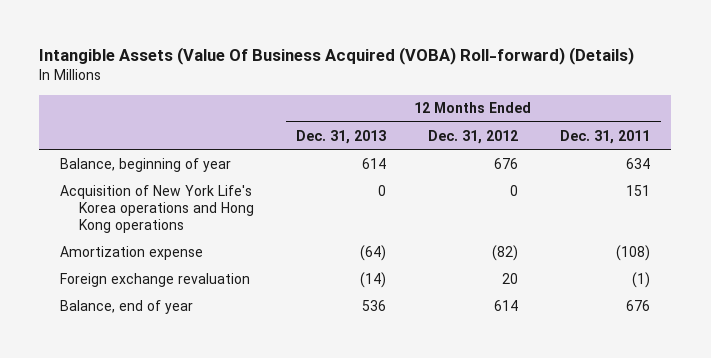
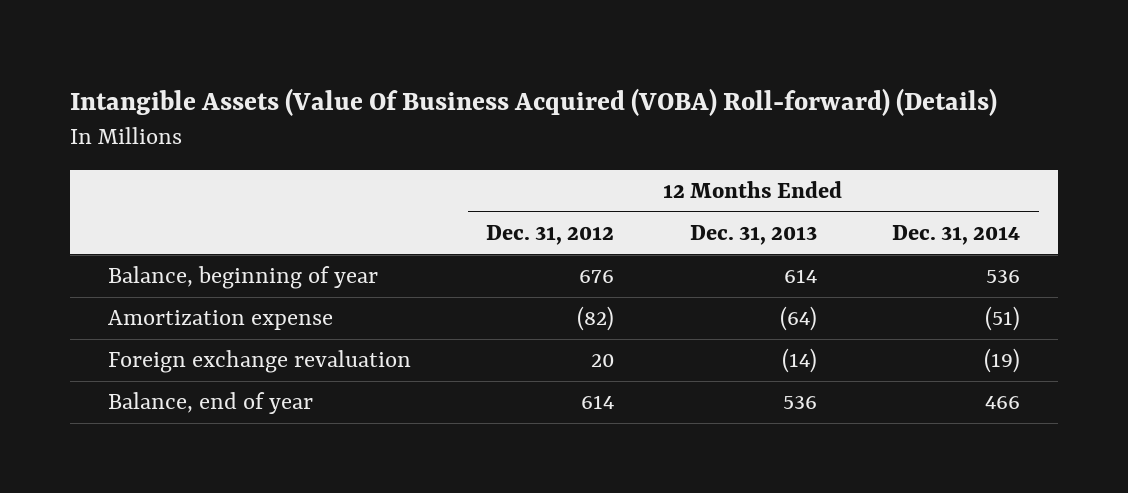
[560,129,651,144] Dec. 31, 2011 -> none
none -> [892,225,1021,246] Dec. 31, 2014
[60,184,255,233] Acquisition of New York Life's Korea operations and Hong Kong operations -> none

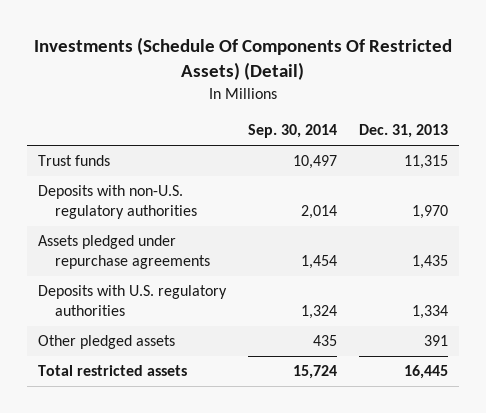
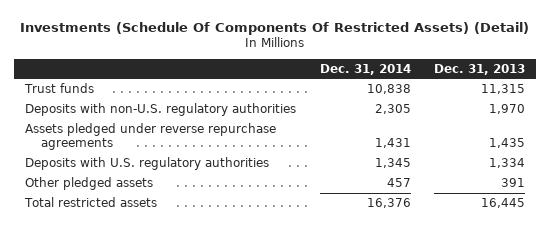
[247,124,337,139] Sep. 30, 2014 -> none
none -> [319,63,411,75] Dec. 31, 2014
[37,235,210,270] Assets pledged under repurchase agreements -> [25,122,277,151] Assets pledged under reverse repurchase agreements

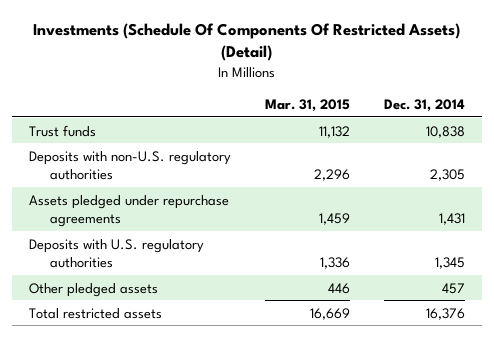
[433,63,525,75] Dec. 31, 2013 -> none
none -> [265,99,351,113] Mar. 31, 2015
[25,122,277,151] Assets pledged under reverse repurchase agreements -> [29,194,230,228] Assets pledged under repurchase agreements

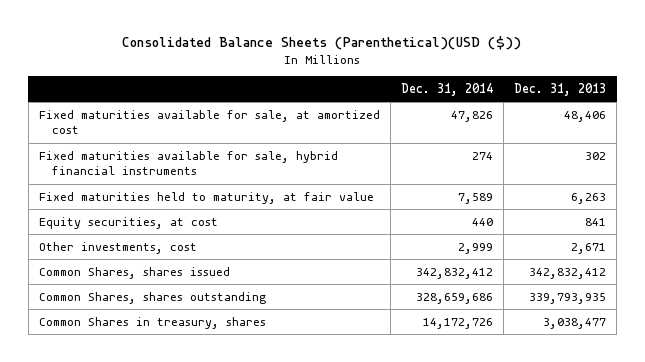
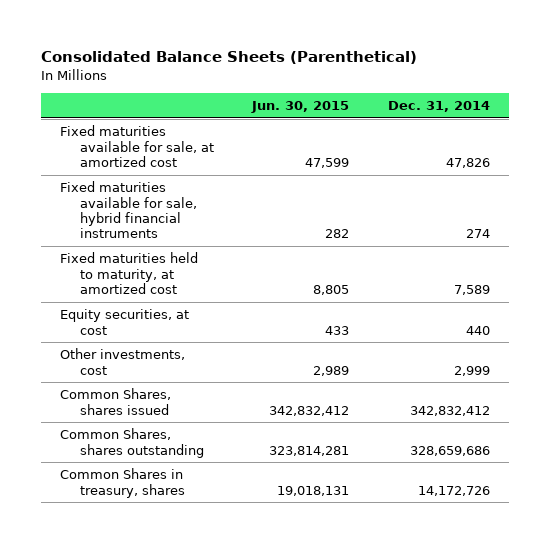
[122,36,522,51] Consolidated Balance Sheets (Parenthetical)(USD ($)) -> [41,50,418,64] Consolidated Balance Sheets (Parenthetical)
[514,82,607,96] Dec. 31, 2013 -> none
none -> [251,101,350,114] Jun. 30, 2015
[38,191,374,204] Fixed maturities held to maturity, at fair value -> [60,252,199,295] Fixed maturities held to maturity, at amortized cost

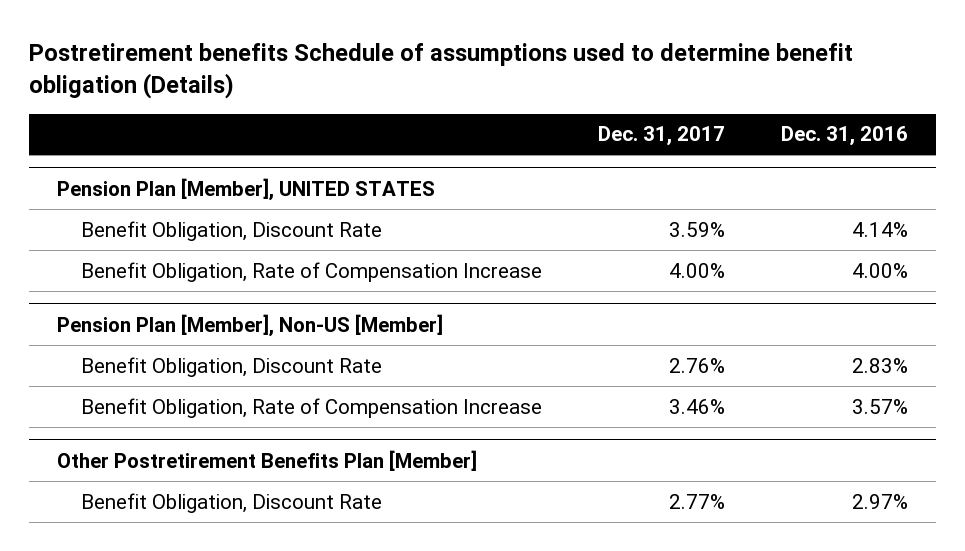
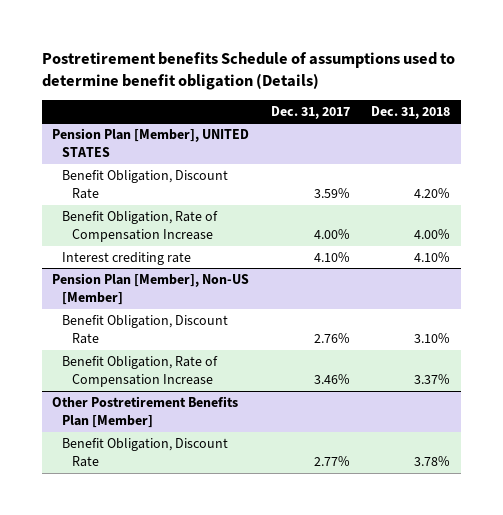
[781,126,909,147] Dec. 31, 2016 -> none
none -> [371,105,451,119] Dec. 31, 2018
none -> [62,251,192,265] Interest crediting rate

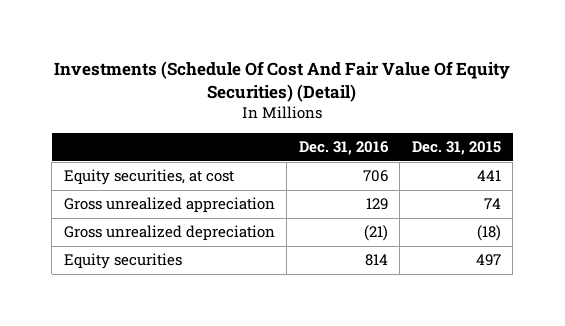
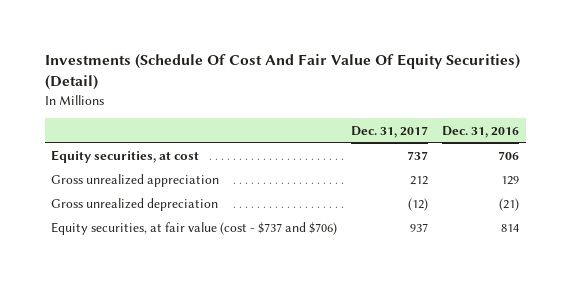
[411,141,501,156] Dec. 31, 2015 -> none
none -> [351,125,429,138] Dec. 31, 2017
[63,253,182,270] Equity securities -> [51,221,338,235] Equity securities, at fair value (cost - $737 and $706)

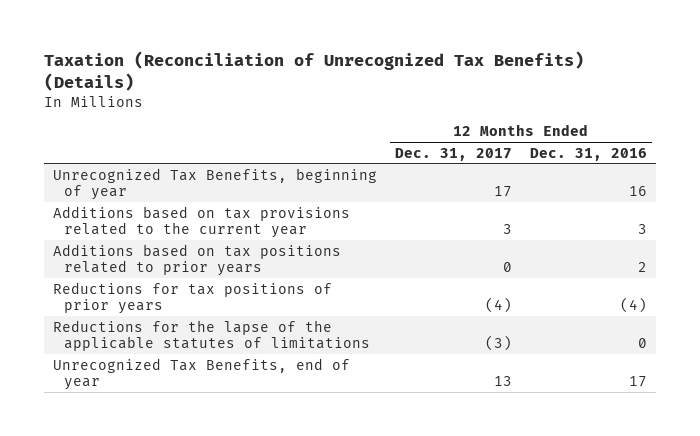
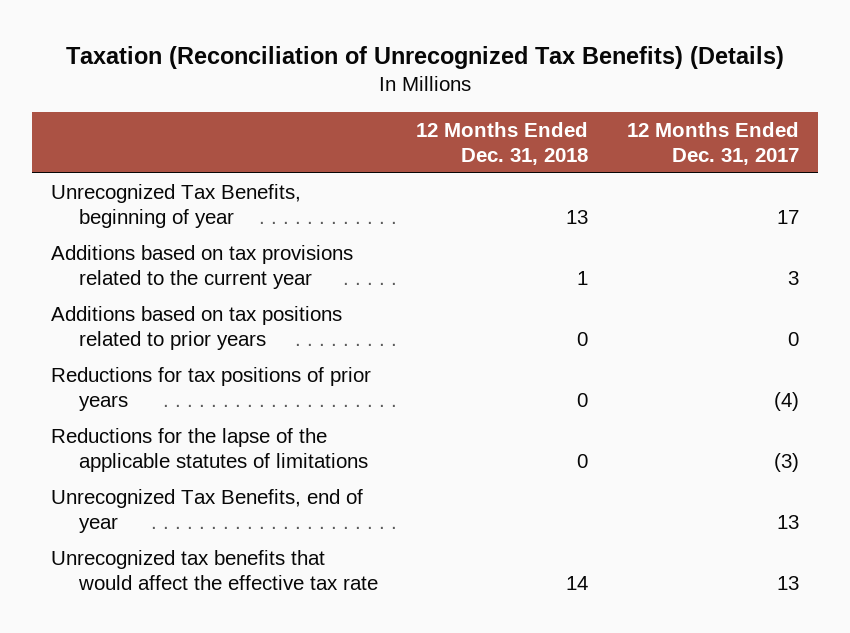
[530,147,648,161] Dec. 31, 2016 -> none
none -> [416,121,589,165] 12 Months Ended Dec. 31, 2018
none -> [51,550,379,591] Unrecognized tax benefits that would affect the effective tax rate

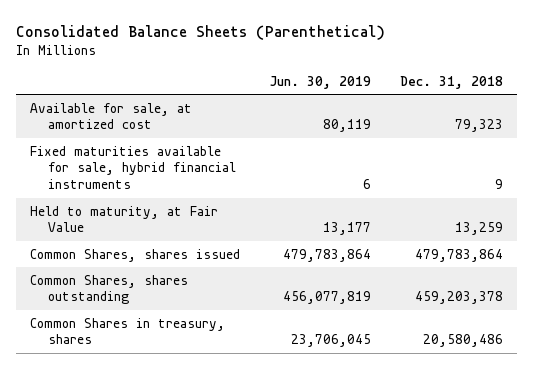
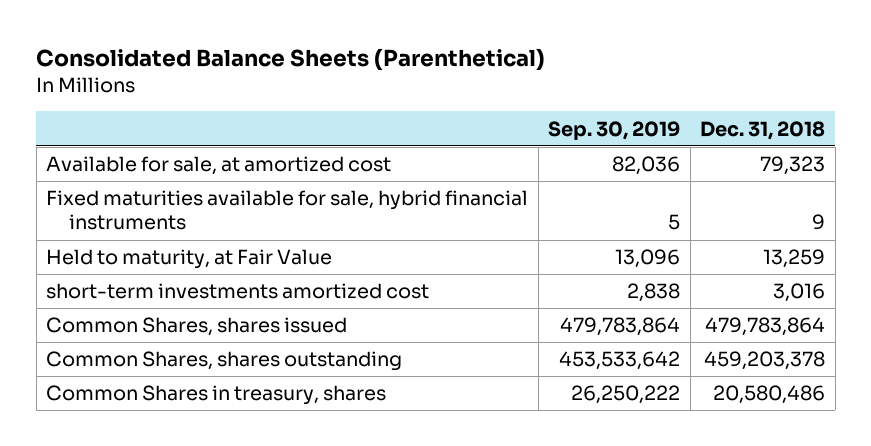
[269,75,371,89] Jun. 30, 2019 -> none
none -> [548,120,681,140] Sep. 30, 2019
none -> [46,283,430,300] short-term investments amortized cost

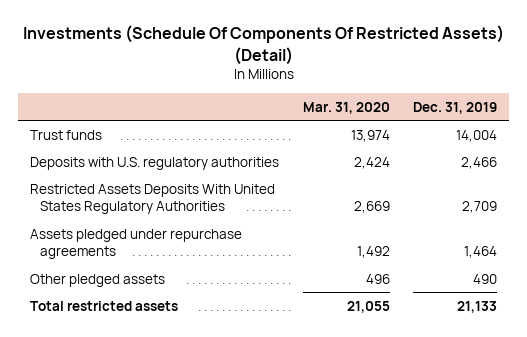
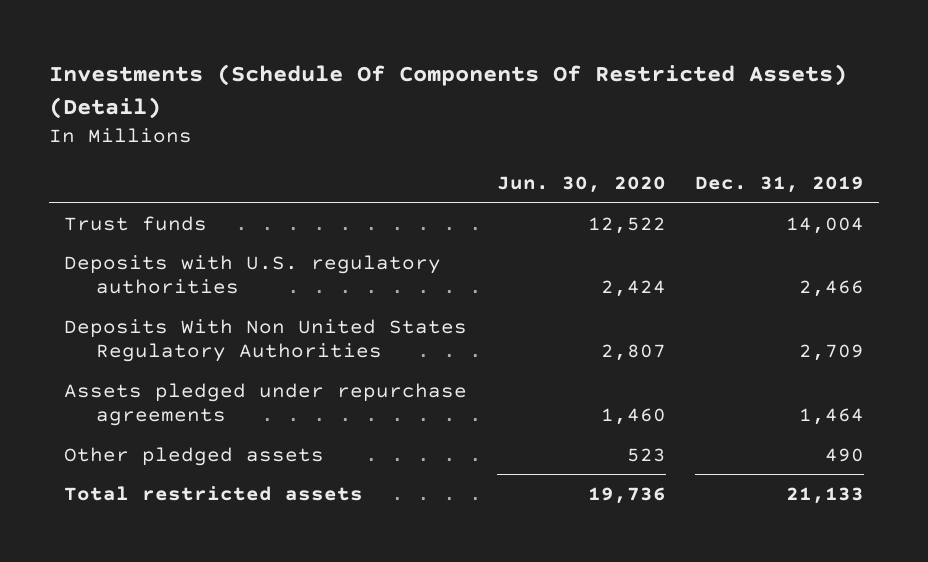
[302,101,390,114] Mar. 31, 2020 -> none
none -> [496,176,666,194] Jun. 30, 2020
[29,183,275,215] Restricted Assets Deposits With United States Regulatory Authorities -> [63,318,467,363] Deposits With Non United States Regulatory Authorities

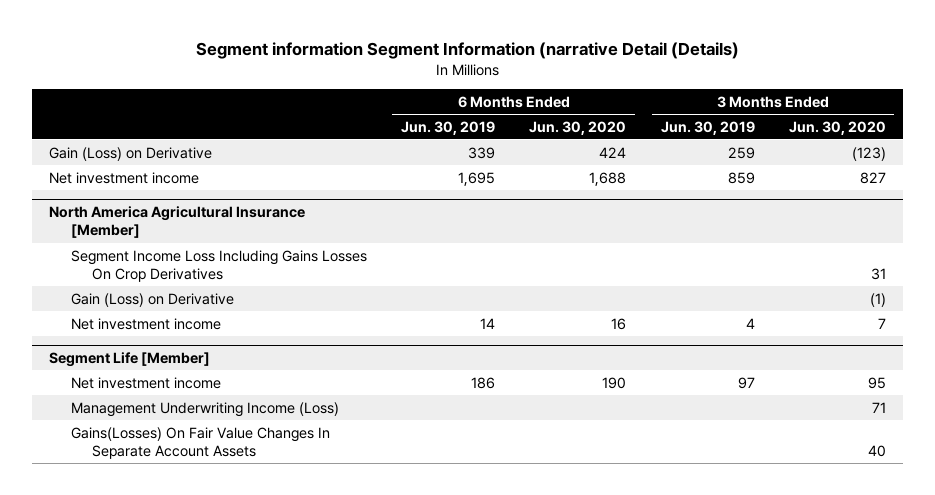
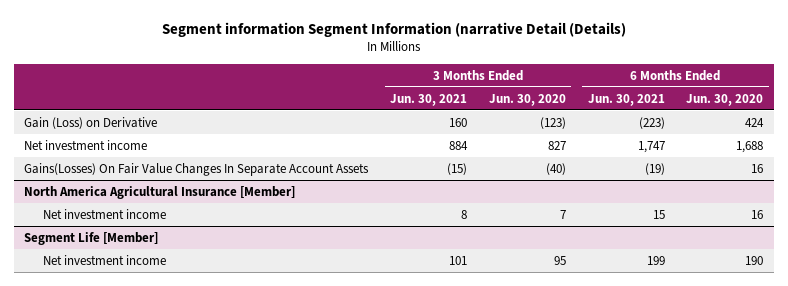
[400,120,495,135] Jun. 30, 2019 -> none
[660,120,755,135] Jun. 30, 2019 -> none
none -> [390,93,468,106] Jun. 30, 2021
none -> [587,93,665,106] Jun. 30, 2021
none -> [24,162,370,176] Gains(Losses) On Fair Value Changes In Separate Account Assets
[70,249,367,283] Segment Income Loss Including Gains Losses On Crop Derivatives -> none
[70,292,234,307] Gain (Loss) on Derivative -> none
[70,401,339,417] Management Underwriting Income (Loss) -> none
[70,426,330,460] Gains(Losses) On Fair Value Changes In Separate Account Assets -> none

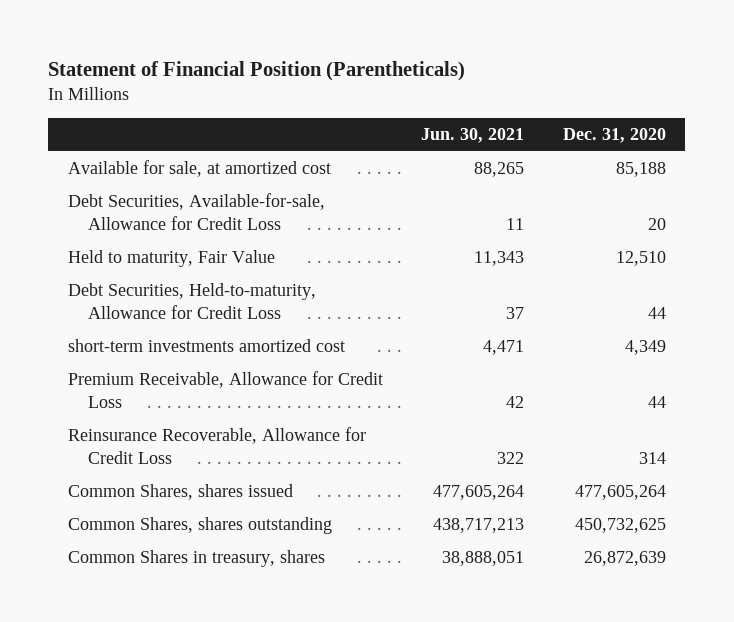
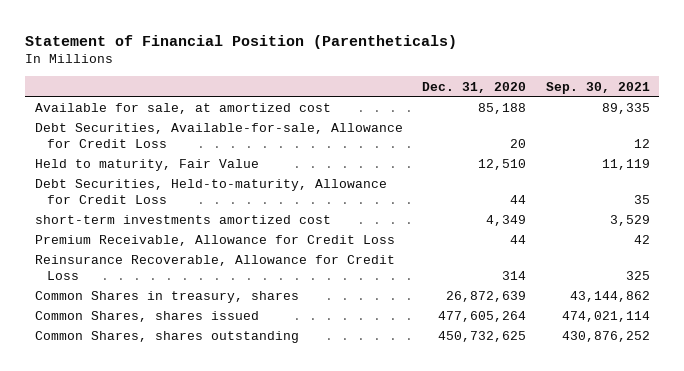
[421,127,525,143] Jun. 30, 2021 -> none
none -> [545,81,650,94] Sep. 30, 2021
[67,550,325,568] Common Shares in treasury, shares -> [34,291,299,304] Common Shares in treasury, shares

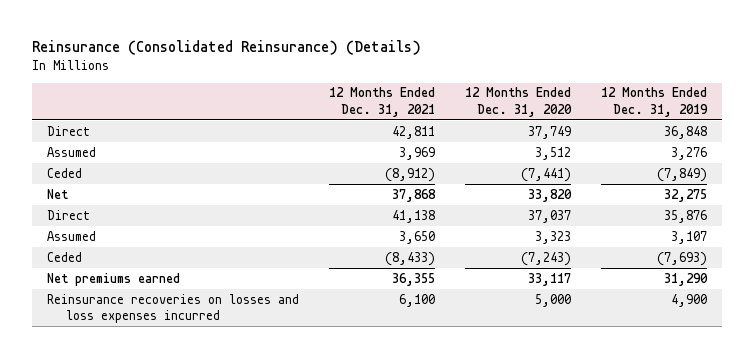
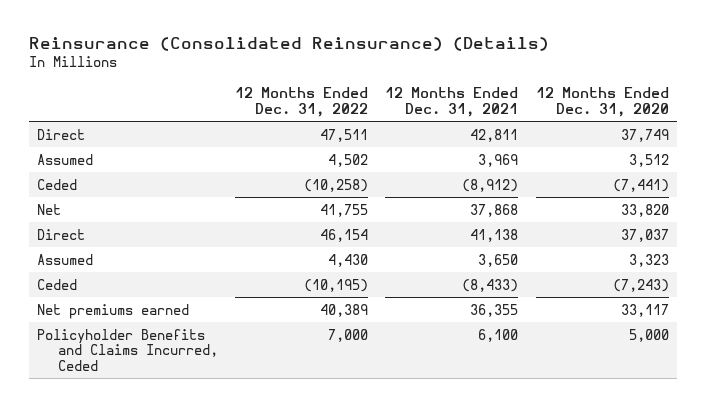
[601,87,709,118] 12 Months Ended Dec. 31, 2019 -> none
none -> [235,87,369,117] 12 Months Ended Dec. 31, 2022
[47,293,300,324] Reinsurance recoveries on losses and loss expenses incurred -> [37,328,219,371] Policyholder Benefits and Claims Incurred, Ceded

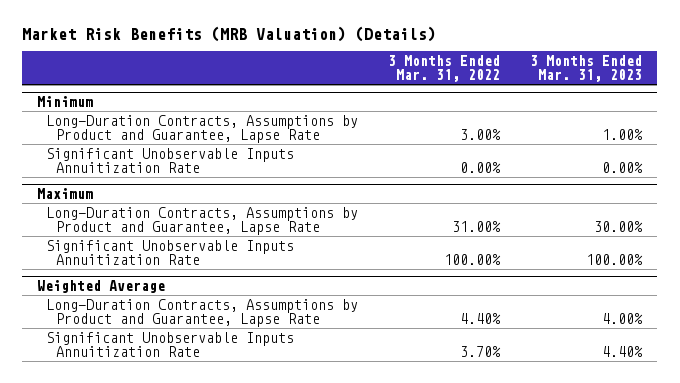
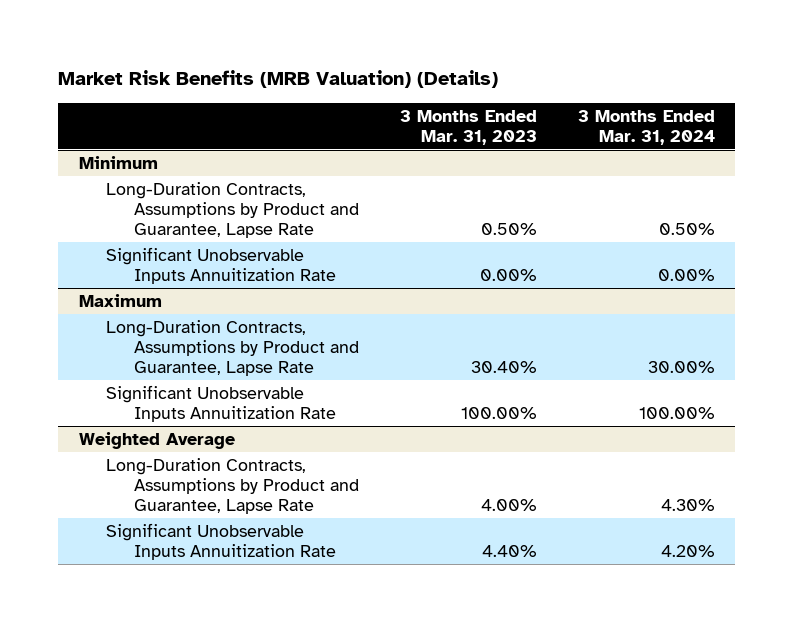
[388,55,501,83] 3 Months Ended Mar. 31, 2022 -> none
none -> [577,109,715,145] 3 Months Ended Mar. 31, 2024
[602,128,644,140] 1.00% -> [480,223,537,236] 0.50%
[594,220,644,232] 30.00% -> [470,361,537,374] 30.40%

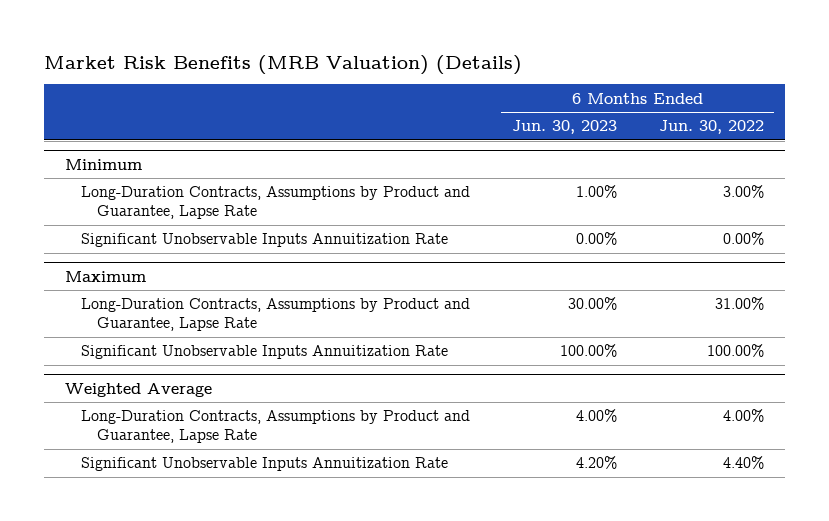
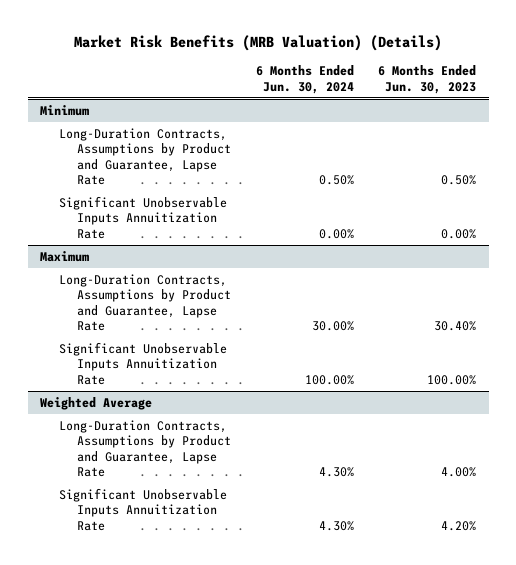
[658,120,764,135] Jun. 30, 2022 -> none
none -> [255,65,354,94] 6 Months Ended Jun. 30, 2024
[575,185,617,199] 1.00% -> [441,175,477,186] 0.50%
[567,297,617,311] 30.00% -> [434,321,477,332] 30.40%

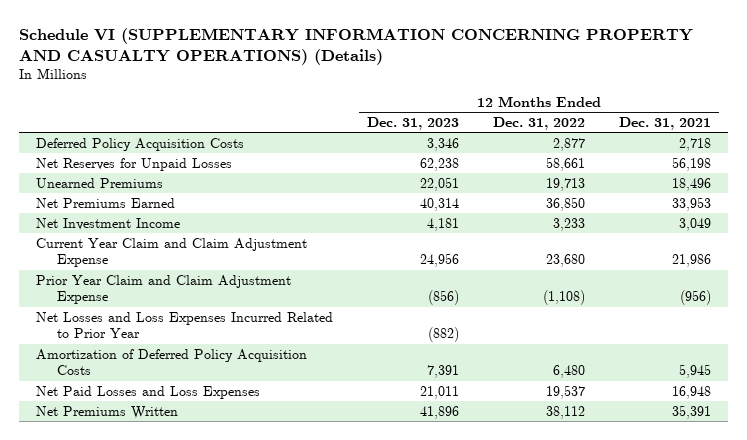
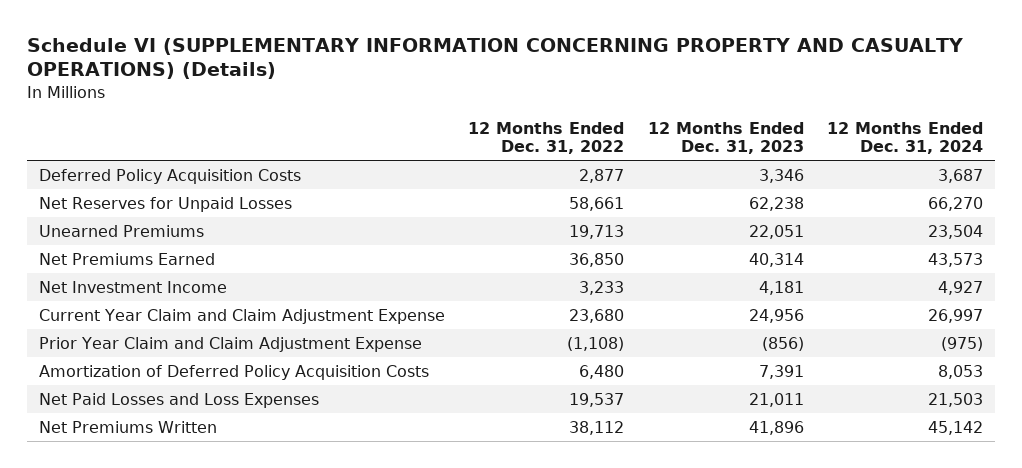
[618,116,711,130] Dec. 31, 2021 -> none
none -> [827,121,984,155] 12 Months Ended Dec. 31, 2024
[36,311,334,339] Net Losses and Loss Expenses Incurred Related to Prior Year -> none

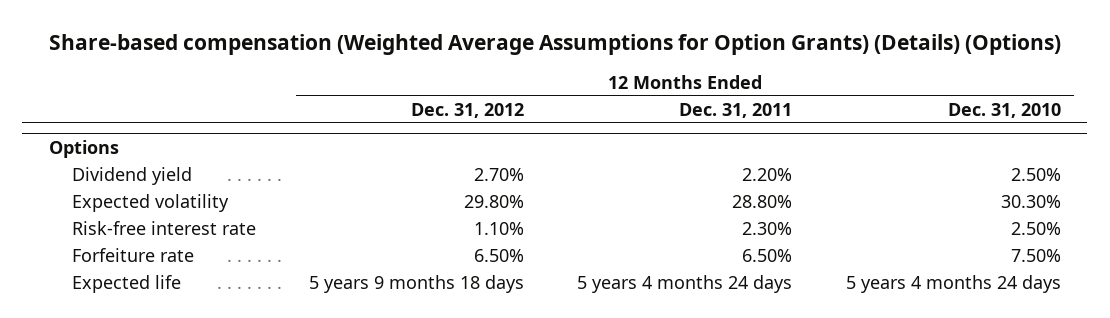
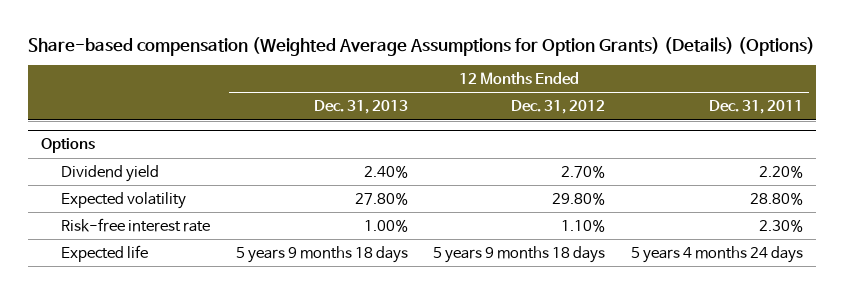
[947,102,1061,118] Dec. 31, 2010 -> none
none -> [313,100,408,115] Dec. 31, 2013
[71,248,194,263] Forfeiture rate -> none

